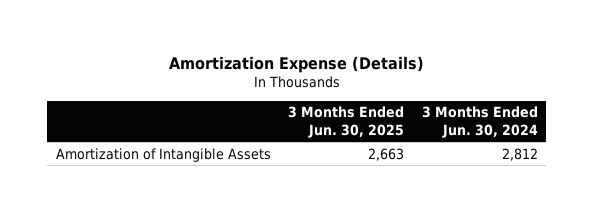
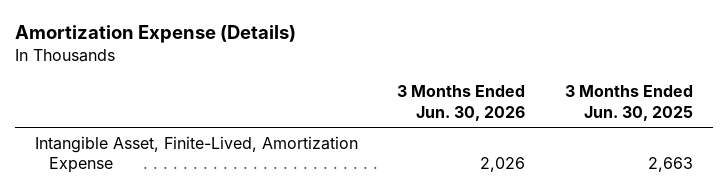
[421,106,538,138] 3 Months Ended Jun. 30, 2024 -> none
none -> [397,85,526,121] 3 Months Ended Jun. 30, 2026
[56,147,272,162] Amortization of Intangible Assets -> [34,135,358,174] Intangible Asset, Finite-Lived, Amortization Expense

